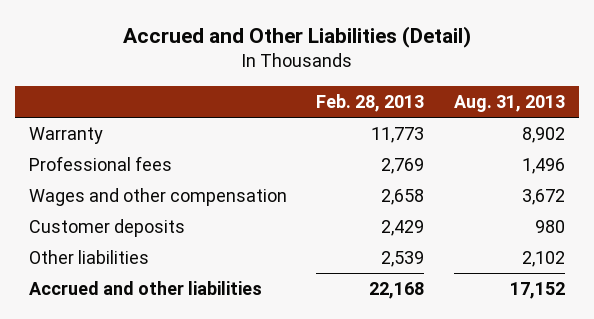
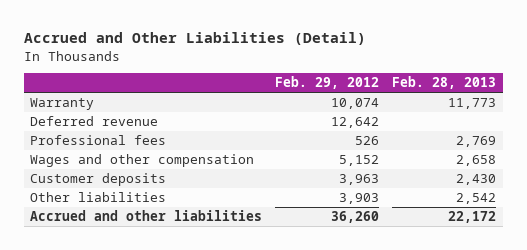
[453,94,565,112] Aug. 31, 2013 -> none
none -> [275,76,380,90] Feb. 29, 2012
none -> [30,116,159,127] Deferred revenue
[381,220,425,237] 2,429 -> [456,174,497,186] 2,430
[381,251,425,268] 2,539 -> [456,193,497,205] 2,542
[369,282,425,300] 22,168 -> [448,211,497,224] 22,172

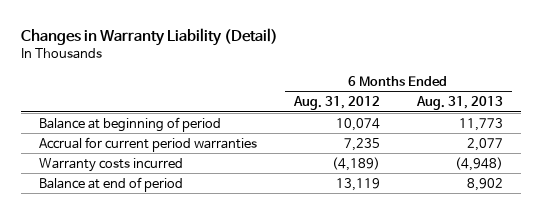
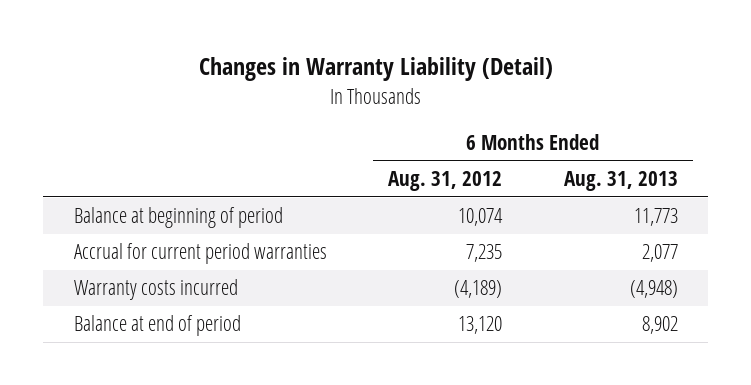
[335,177,380,191] 13,119 -> [458,316,503,335] 13,120

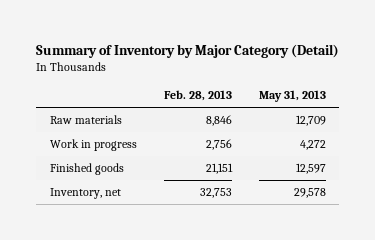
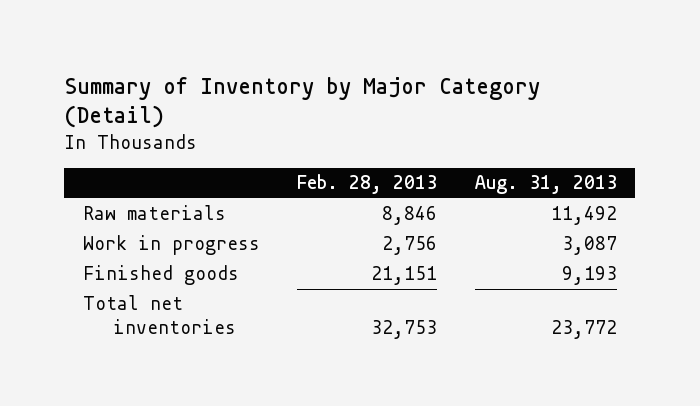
[258,90,326,103] May 31, 2013 -> none
none -> [474,175,617,195] Aug. 31, 2013
[49,188,121,200] Inventory, net -> [83,295,236,334] Total net inventories

